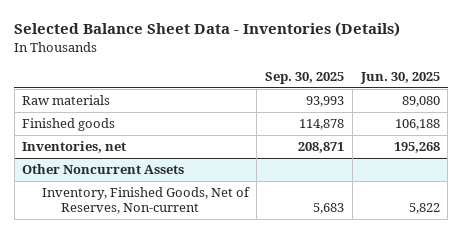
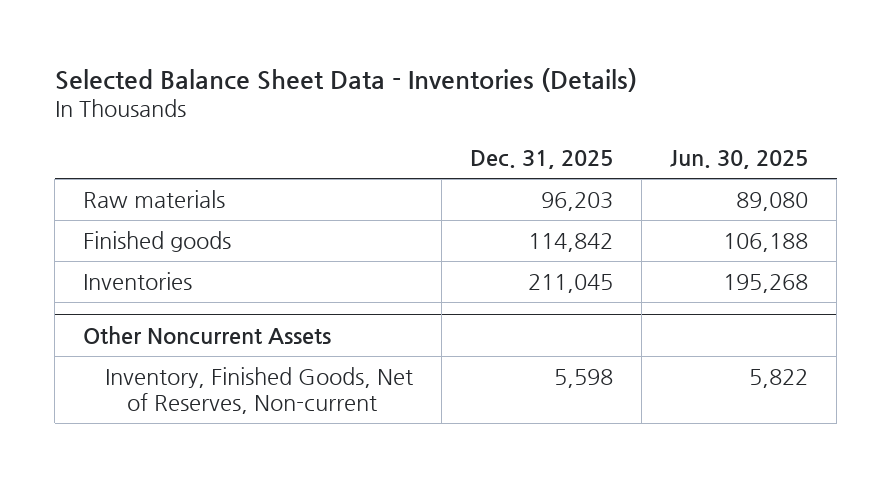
[265,72,345,85] Sep. 30, 2025 -> none
none -> [470,150,614,170] Dec. 31, 2025
[22,140,127,153] Inventories, net -> [83,271,193,290] Inventories

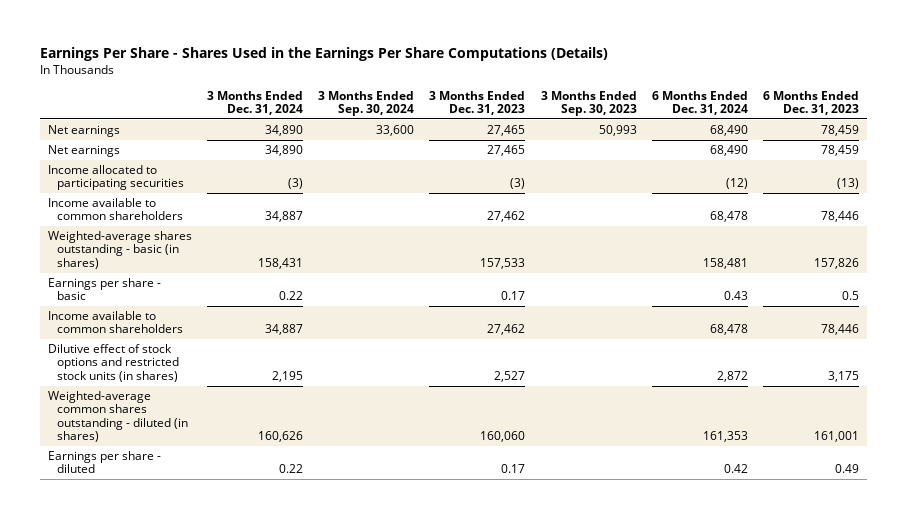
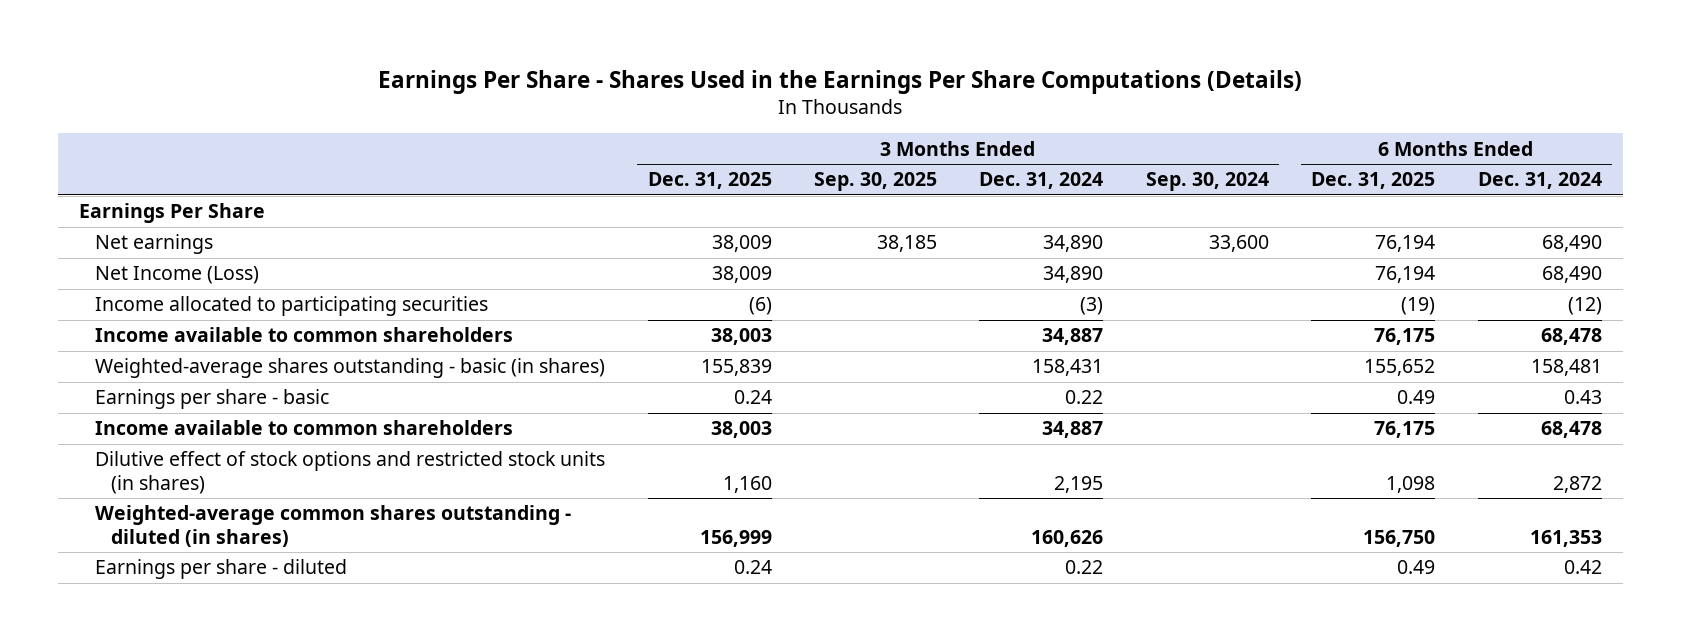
[429,90,526,115] 3 Months Ended Dec. 31, 2023 -> none
[540,90,637,116] 3 Months Ended Sep. 30, 2023 -> none
[763,90,860,115] 6 Months Ended Dec. 31, 2023 -> none
none -> [647,172,772,190] Dec. 31, 2025
none -> [814,172,938,192] Sep. 30, 2025
none -> [1311,172,1436,190] Dec. 31, 2025
none -> [79,203,266,224] Earnings Per Share
[47,145,120,158] Net earnings -> [95,266,260,285] Net Income (Loss)

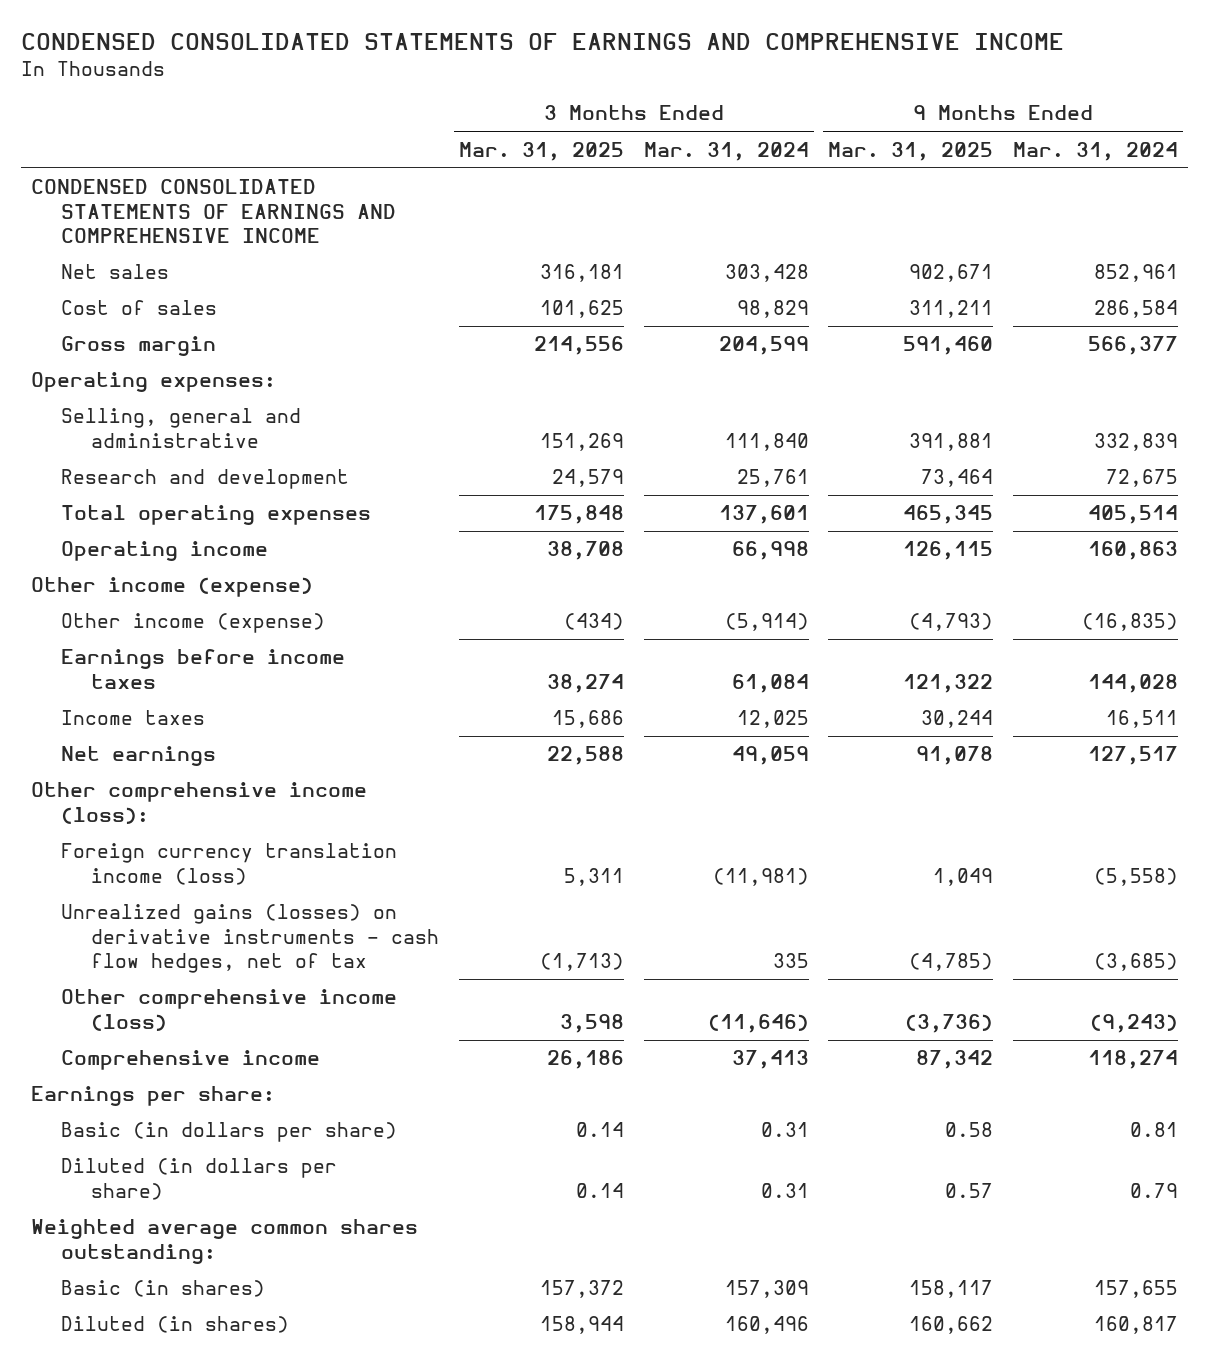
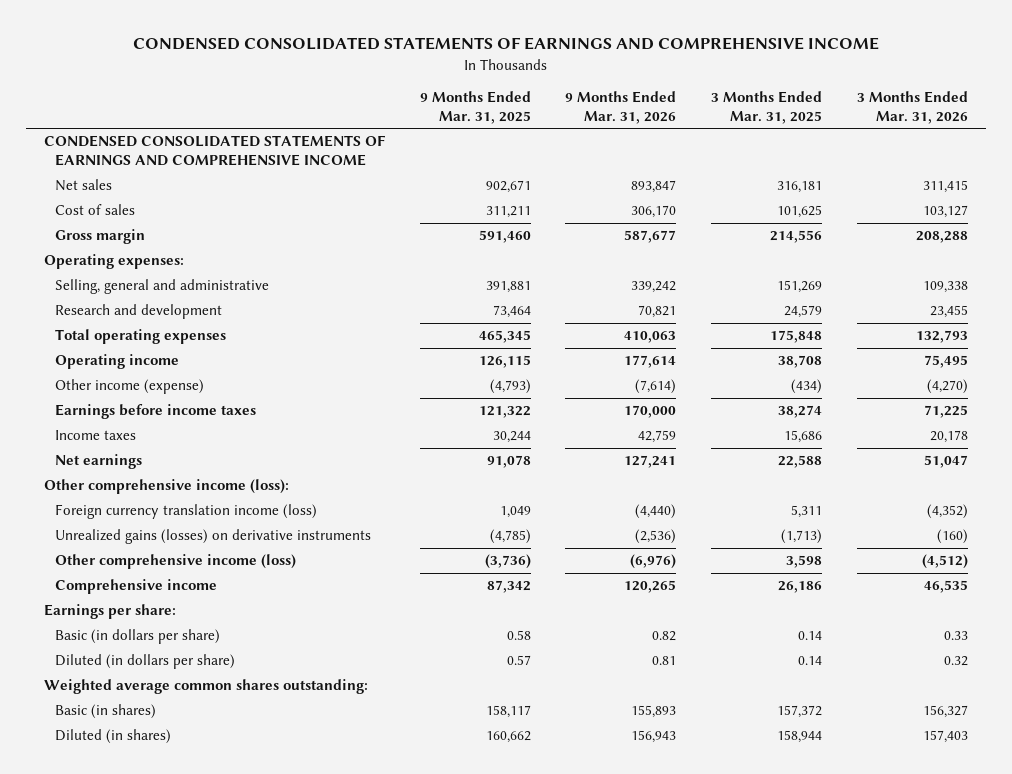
[643,141,809,161] Mar. 31, 2024 -> none
[1013,141,1179,161] Mar. 31, 2024 -> none
none -> [565,90,677,124] 9 Months Ended Mar. 31, 2026
none -> [857,90,969,124] 3 Months Ended Mar. 31, 2026
[30,577,313,598] Other income (expense) -> none
[61,904,440,973] Unrealized gains (losses) on derivative instruments - cash flow hedges, net of tax -> [54,529,371,545] Unrealized gains (losses) on derivative instruments

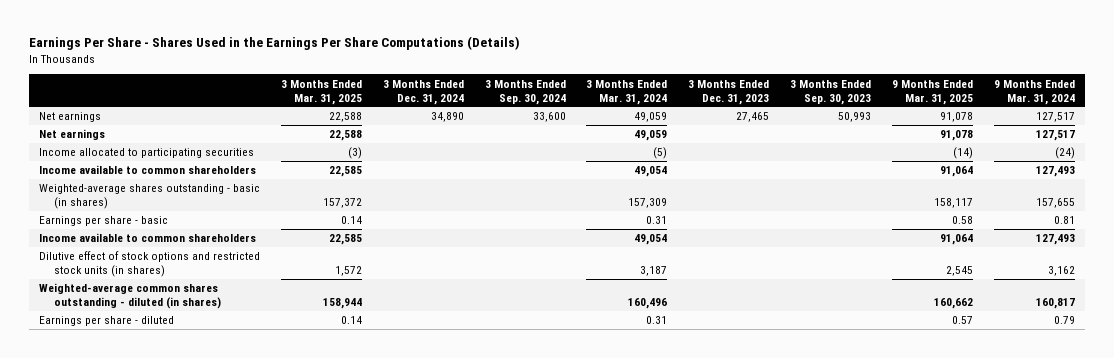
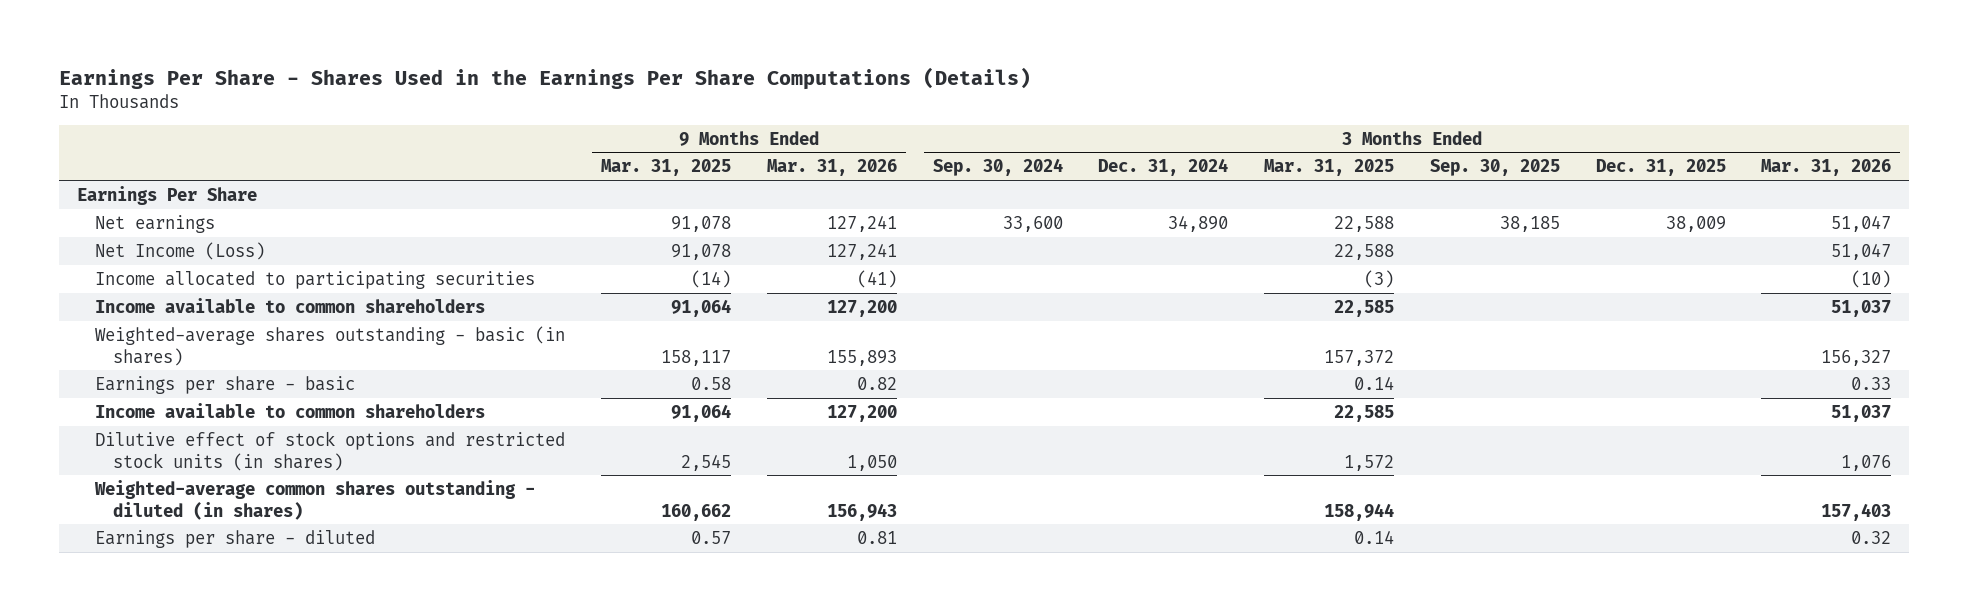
[586,79,668,105] 3 Months Ended Mar. 31, 2024 -> none
[688,79,770,105] 3 Months Ended Dec. 31, 2023 -> none
[789,79,871,105] 3 Months Ended Sep. 30, 2023 -> none
[993,79,1075,105] 9 Months Ended Mar. 31, 2024 -> none
none -> [766,159,897,177] Mar. 31, 2026
none -> [1429,159,1560,177] Sep. 30, 2025
none -> [1595,159,1726,177] Dec. 31, 2025
none -> [1761,159,1892,177] Mar. 31, 2026
none -> [76,185,257,205] Earnings Per Share
[39,129,106,141] Net earnings -> [95,241,266,260] Net Income (Loss)

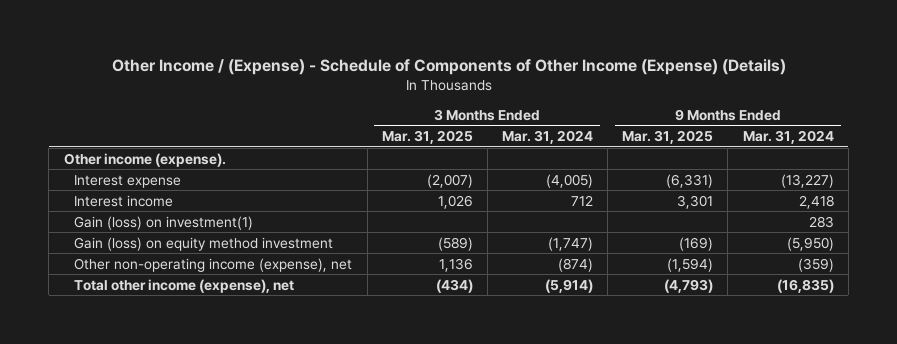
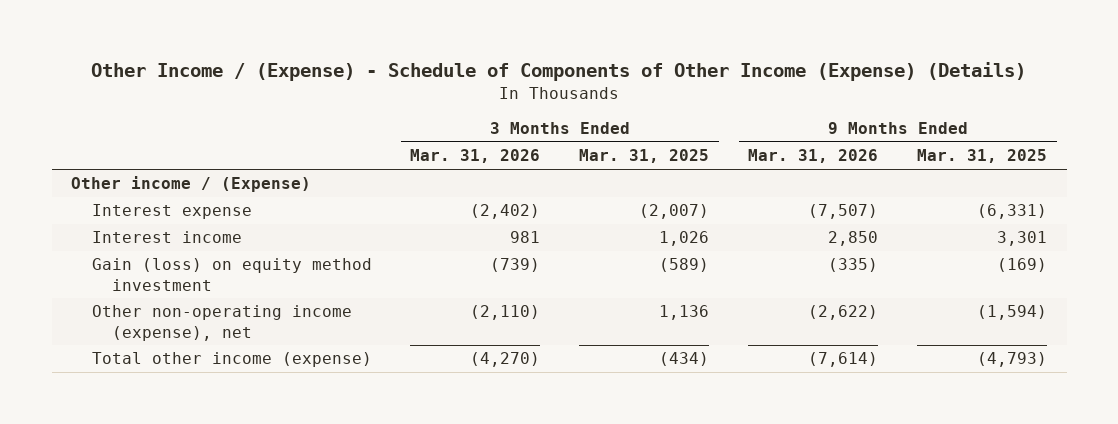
[501,129,593,144] Mar. 31, 2024 -> none
[742,129,834,144] Mar. 31, 2024 -> none
none -> [410,149,541,164] Mar. 31, 2026
none -> [748,149,879,164] Mar. 31, 2026
[63,152,226,167] Other income (expense). -> [71,176,312,193] Other income / (Expense)
[74,215,254,230] Gain (loss) on investment(1) -> none
[74,278,295,293] Total other income (expense), net -> [91,352,372,368] Total other income (expense)

